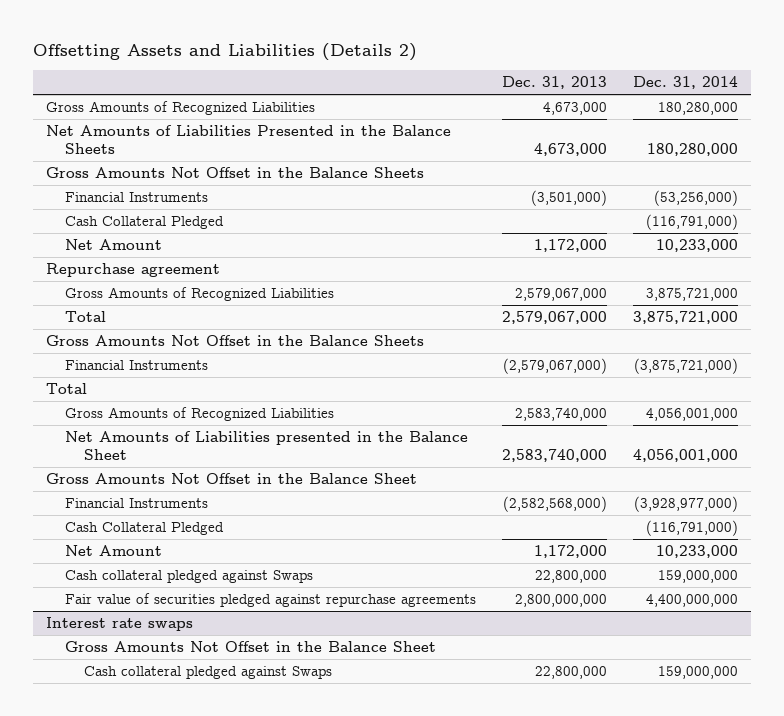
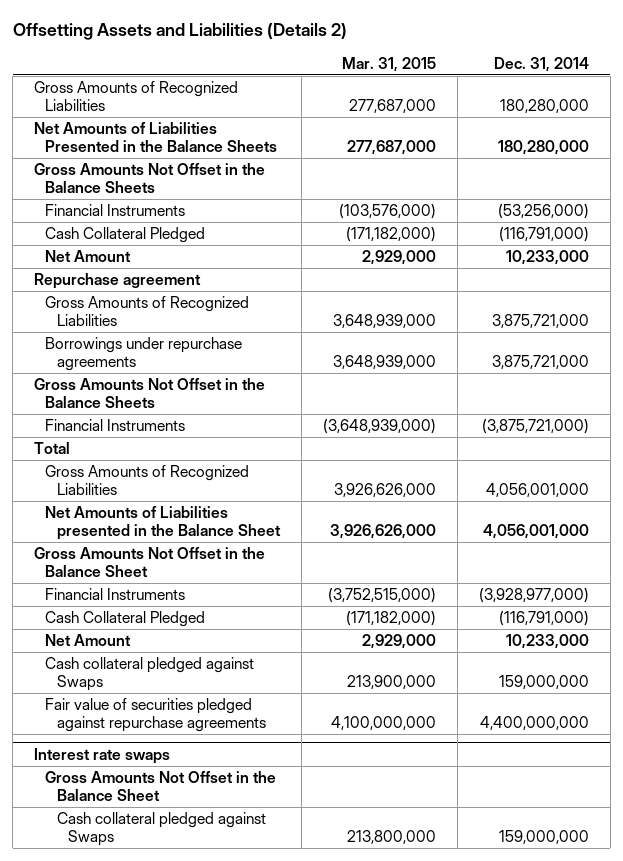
[501,76,607,90] Dec. 31, 2013 -> none
none -> [341,56,436,72] Mar. 31, 2015
[64,310,106,322] Total -> [45,336,243,371] Borrowings under repurchase agreements

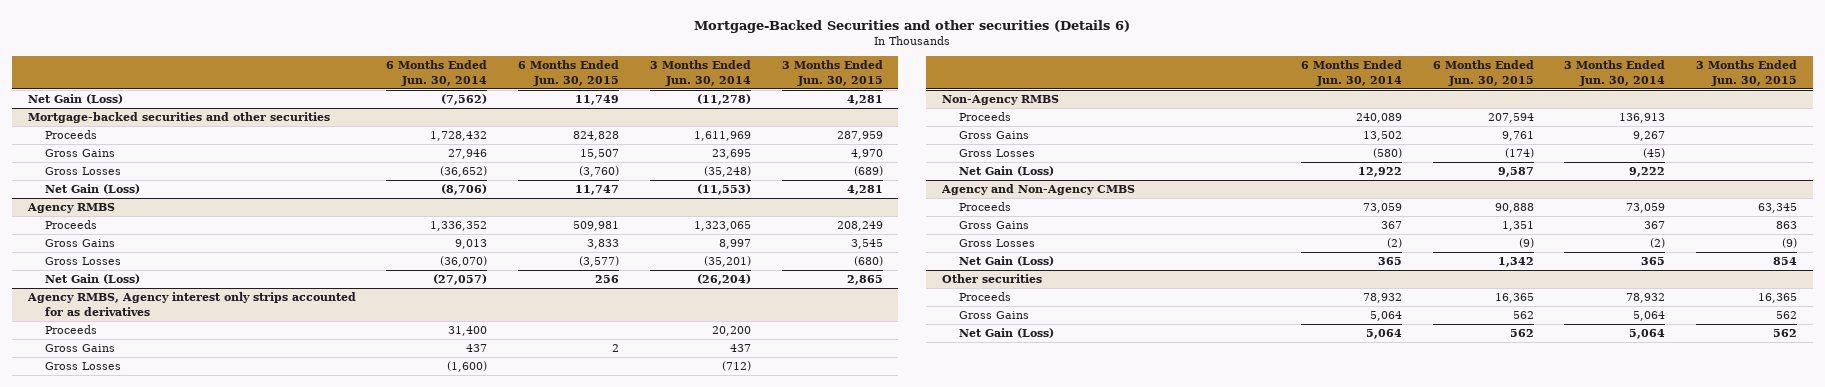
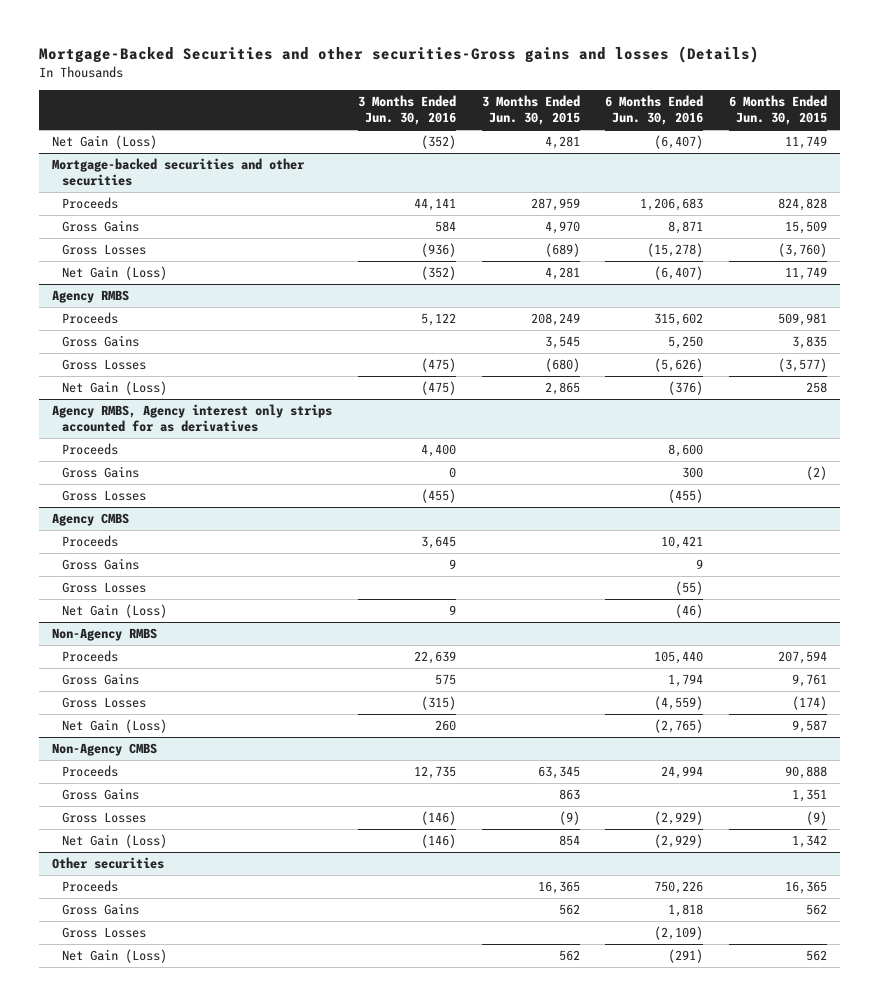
[694,19,1131,33] Mortgage-Backed Securities and other securities (Details 6) -> [38,46,759,64] Mortgage-Backed Securities and other securities-Gross gains and losses (Details)
[386,60,488,86] 6 Months Ended Jun. 30, 2014 -> none
[650,60,752,86] 3 Months Ended Jun. 30, 2014 -> none
none -> [357,95,456,126] 3 Months Ended Jun. 30, 2016
none -> [605,95,704,126] 6 Months Ended Jun. 30, 2016
[580,149,620,160] 15,507 -> [785,221,828,235] 15,509
[575,185,620,196] 11,747 -> [785,267,828,281] 11,749
[587,239,620,250] 3,833 -> [792,336,828,350] 3,835
[595,275,620,284] 256 -> [806,382,828,394] 258
[612,344,620,353] 2 -> [806,466,828,481] (2)
none -> [51,513,129,527] Agency CMBS
none -> [62,535,119,548] Proceeds
none -> [62,558,140,571] Gross Gains
none -> [62,582,147,594] Gross Losses
none -> [62,604,168,619] Net Gain (Loss)
[940,184,1135,196] Agency and Non-Agency CMBS -> [51,743,157,757] Non-Agency CMBS
none -> [62,927,147,939] Gross Losses

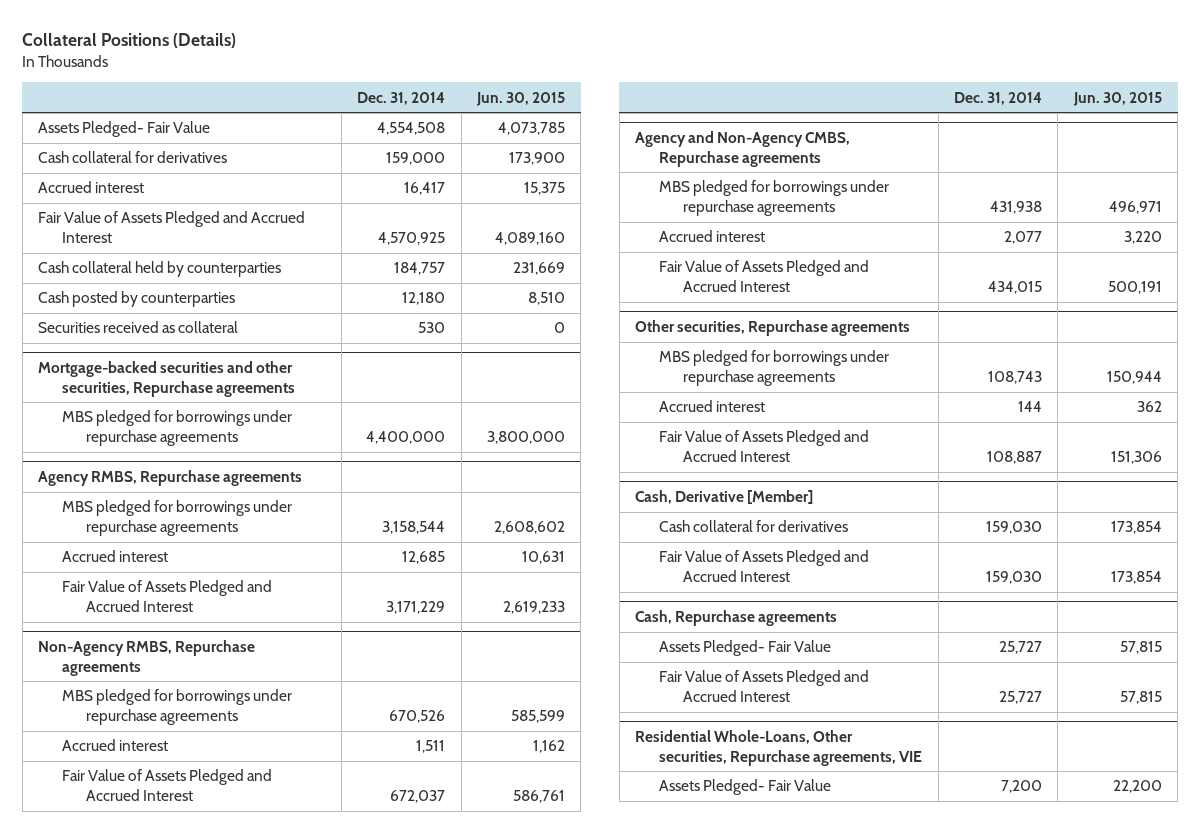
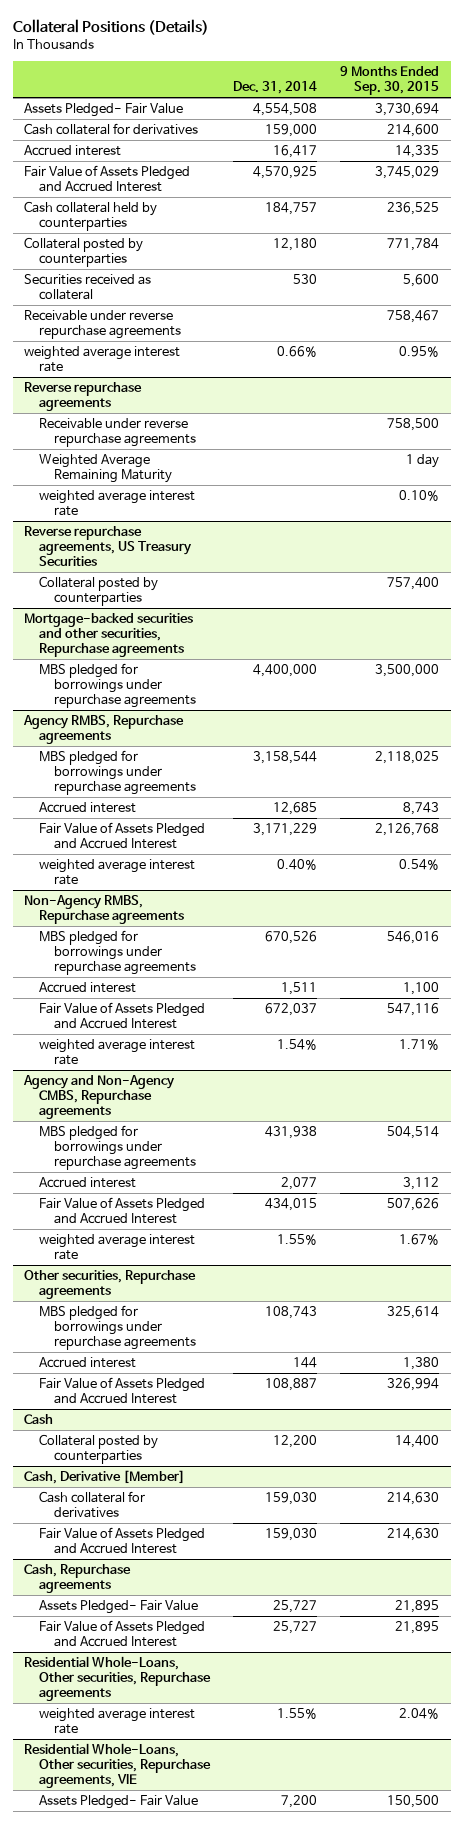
[475,91,565,106] Jun. 30, 2015 -> none
none -> [340,66,440,96] 9 Months Ended Sep. 30, 2015
[38,291,236,308] Cash posted by counterparties -> [24,236,144,267] Collateral posted by counterparties
none -> [24,309,181,339] Receivable under reverse repurchase agreements
none -> [24,345,181,372] weighted average interest rate
none -> [24,381,143,411] Reverse repurchase agreements
none -> [38,417,196,447] Receivable under reverse repurchase agreements
none -> [38,453,172,483] Weighted Average Remaining Maturity
none -> [38,489,195,516] weighted average interest rate
none -> [24,525,192,566] Reverse repurchase agreements, US Treasury Securities
none -> [38,575,158,606] Collateral posted by counterparties
none -> [38,858,195,885] weighted average interest rate
none -> [38,1038,195,1065] weighted average interest rate
none -> [38,1233,195,1260] weighted average interest rate
none -> [24,1413,54,1424] Cash
none -> [38,1433,158,1464] Collateral posted by counterparties
none -> [24,1655,211,1701] Residential Whole-Loans, Other securities, Repurchase agreements
none -> [38,1707,195,1734] weighted average interest rate

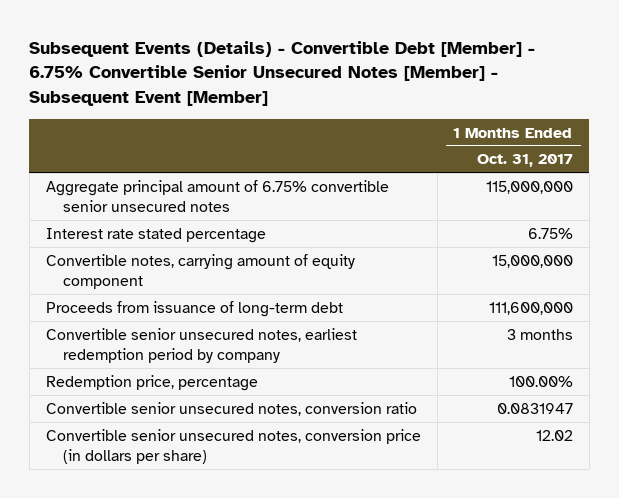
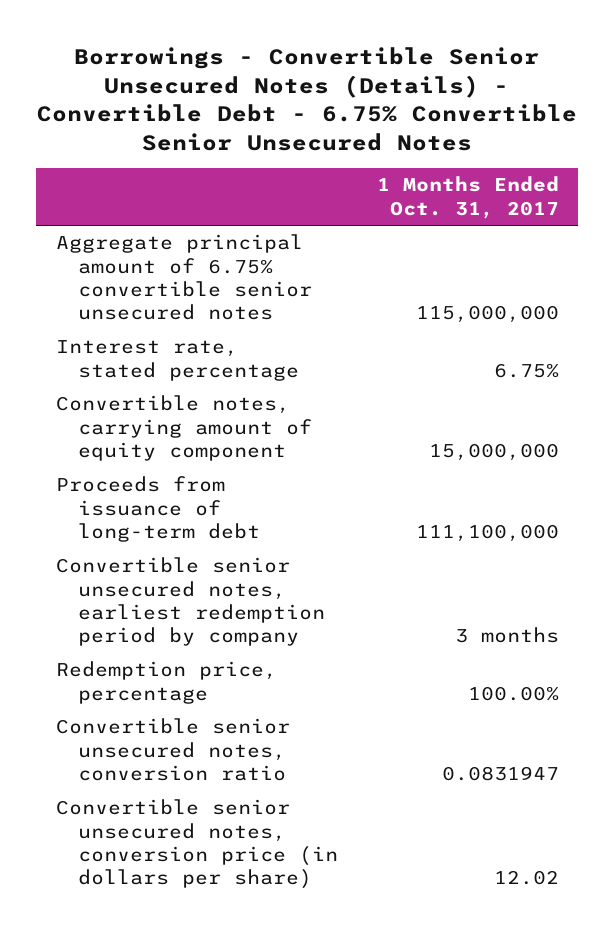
[29,40,536,106] Subsequent Events (Details) - Convertible Debt [Member] - 6.75% Convertible Senior Unsecured Notes [Member] - Subsequent Event [Member] -> [37,47,578,151] Borrowings - Convertible Senior Unsecured Notes (Details) - Convertible Debt - 6.75% Convertible Senior Unsecured Notes
[45,227,266,243] Interest rate stated percentage -> [55,340,300,381] Interest rate, stated percentage
[488,301,573,315] 111,600,000 -> [415,523,559,542] 111,100,000

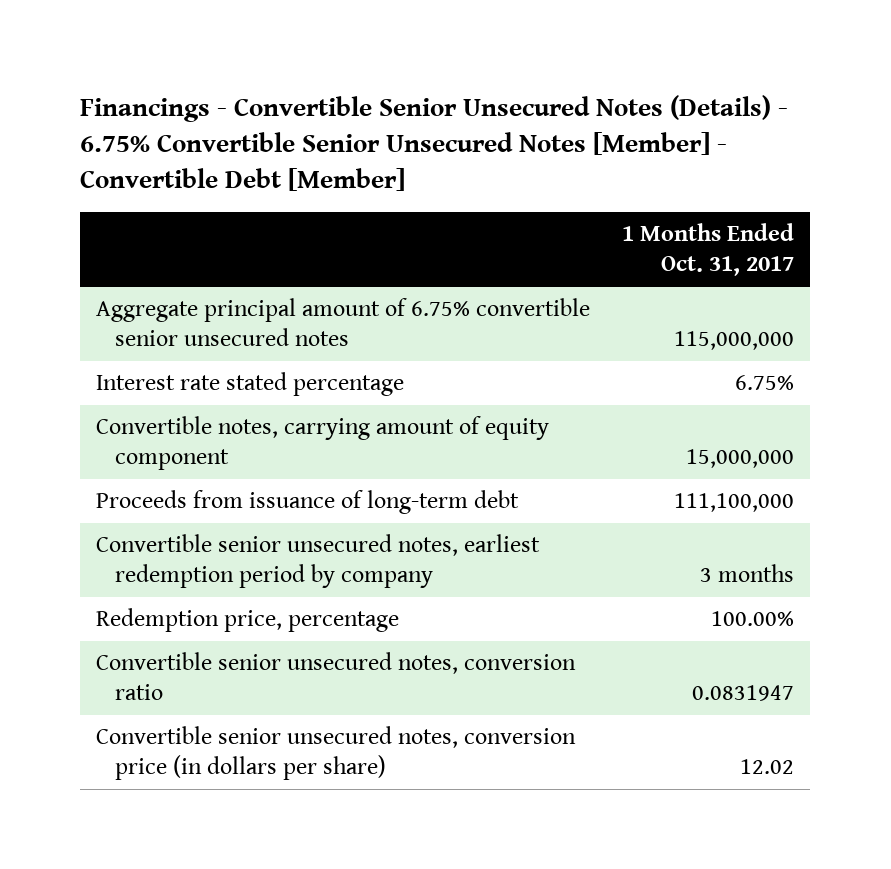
[37,47,578,151] Borrowings - Convertible Senior Unsecured Notes (Details) - Convertible Debt - 6.75% Convertible Senior Unsecured Notes -> [80,95,789,192] Financings - Convertible Senior Unsecured Notes (Details) - 6.75% Convertible Senior Unsecured Notes [Member] - Convertible Debt [Member]
[55,340,300,381] Interest rate, stated percentage -> [96,372,405,397] Interest rate stated percentage

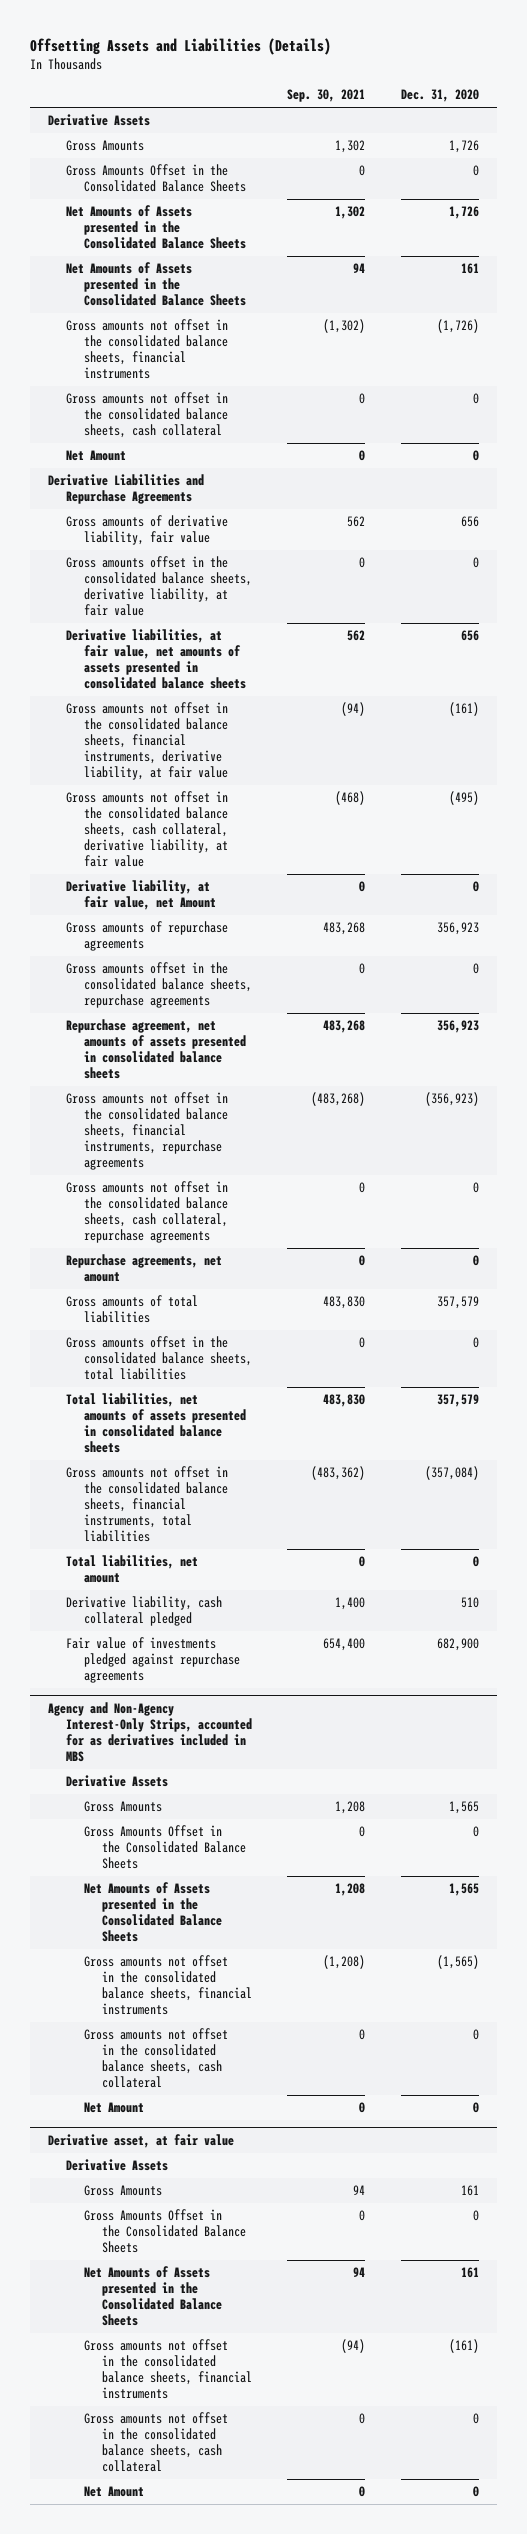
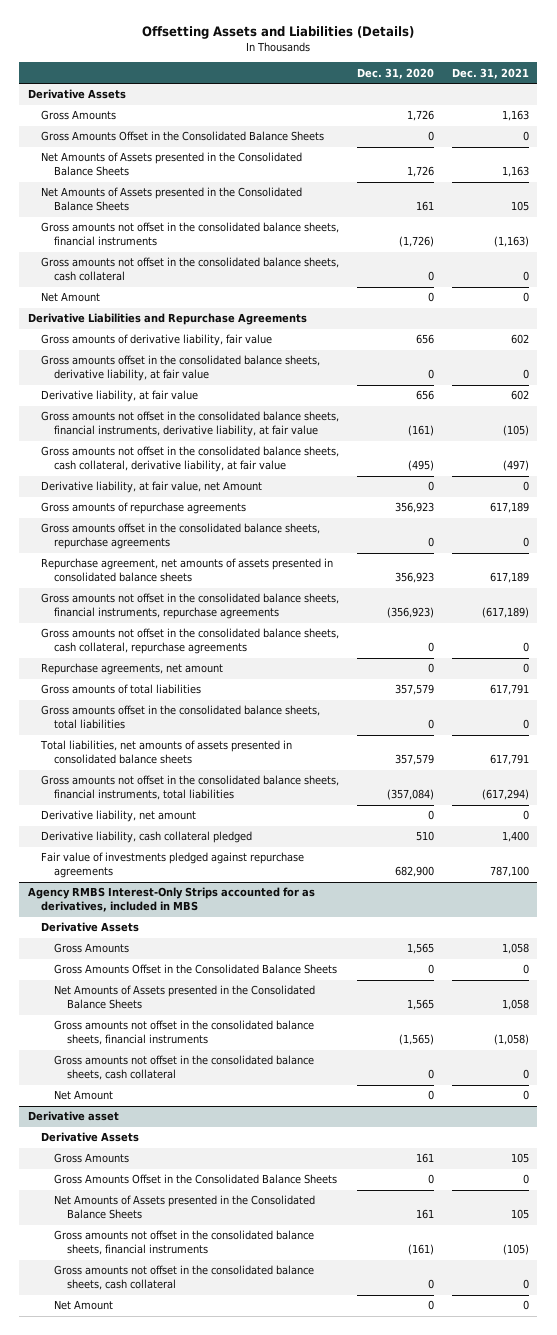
[287,89,366,103] Sep. 30, 2021 -> none
none -> [451,67,529,79] Dec. 31, 2021
[65,629,246,690] Derivative liabilities, at fair value, net amounts of assets presented in consolidated balance sheets -> [41,390,199,403] Derivative liability, at fair value
[65,1555,198,1584] Total liabilities, net amount -> [41,810,197,823] Derivative liability, net amount
[48,1702,252,1763] Agency and Non-Agency Interest-Only Strips, accounted for as derivatives included in MBS -> [28,887,316,913] Agency RMBS Interest-Only Strips accounted for as derivatives, included in MBS
[48,2134,235,2149] Derivative asset, at fair value -> [28,1111,120,1122] Derivative asset

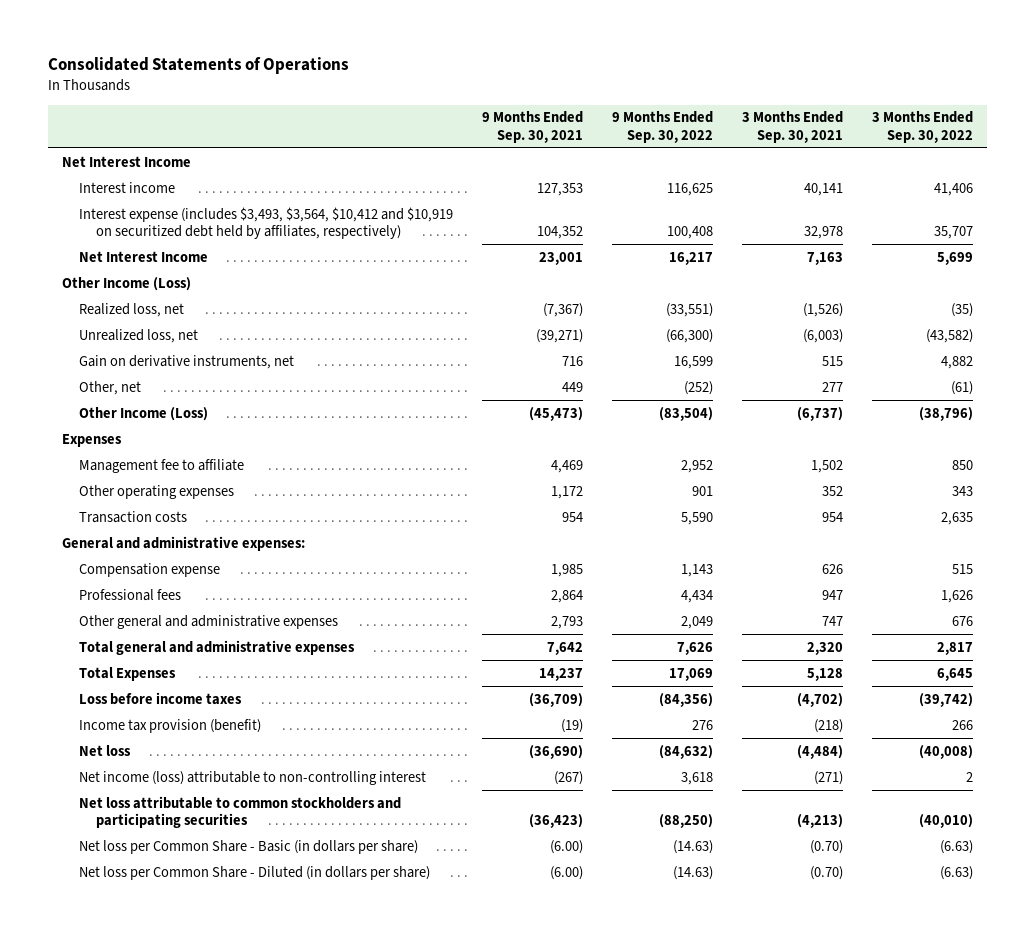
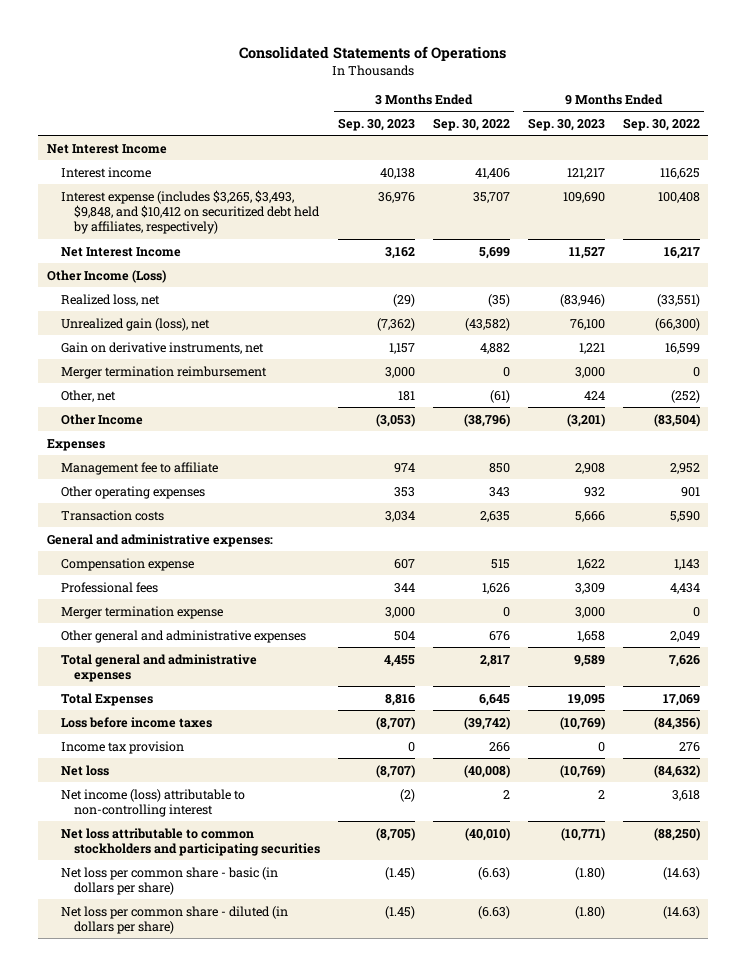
[481,111,583,143] 9 Months Ended Sep. 30, 2021 -> none
[741,111,843,143] 3 Months Ended Sep. 30, 2021 -> none
none -> [338,117,416,131] Sep. 30, 2023
none -> [527,117,605,131] Sep. 30, 2023
[79,206,454,240] Interest expense (includes $3,493, $3,564, $10,412 and $10,919 on securitized debt held by affiliates, respectively) -> [60,189,321,235] Interest expense (includes $3,265, $3,493, $9,848, and $10,412 on securitized debt held by affiliates, respectively)
[79,328,199,343] Unrealized loss, net -> [60,317,210,331] Unrealized gain (loss), net
none -> [60,365,267,379] Merger termination reimbursement
[79,406,209,421] Other Income (Loss) -> [60,413,143,425] Other Income
none -> [60,605,223,619] Merger termination expense
[79,718,262,733] Income tax provision (benefit) -> [60,740,184,754] Income tax provision
[79,839,419,854] Net loss per Common Share - Basic (in dollars per share) -> [60,866,278,895] Net loss per common share - basic (in dollars per share)
[79,865,431,880] Net loss per Common Share - Diluted (in dollars per share) -> [60,905,288,934] Net loss per common share - diluted (in dollars per share)

